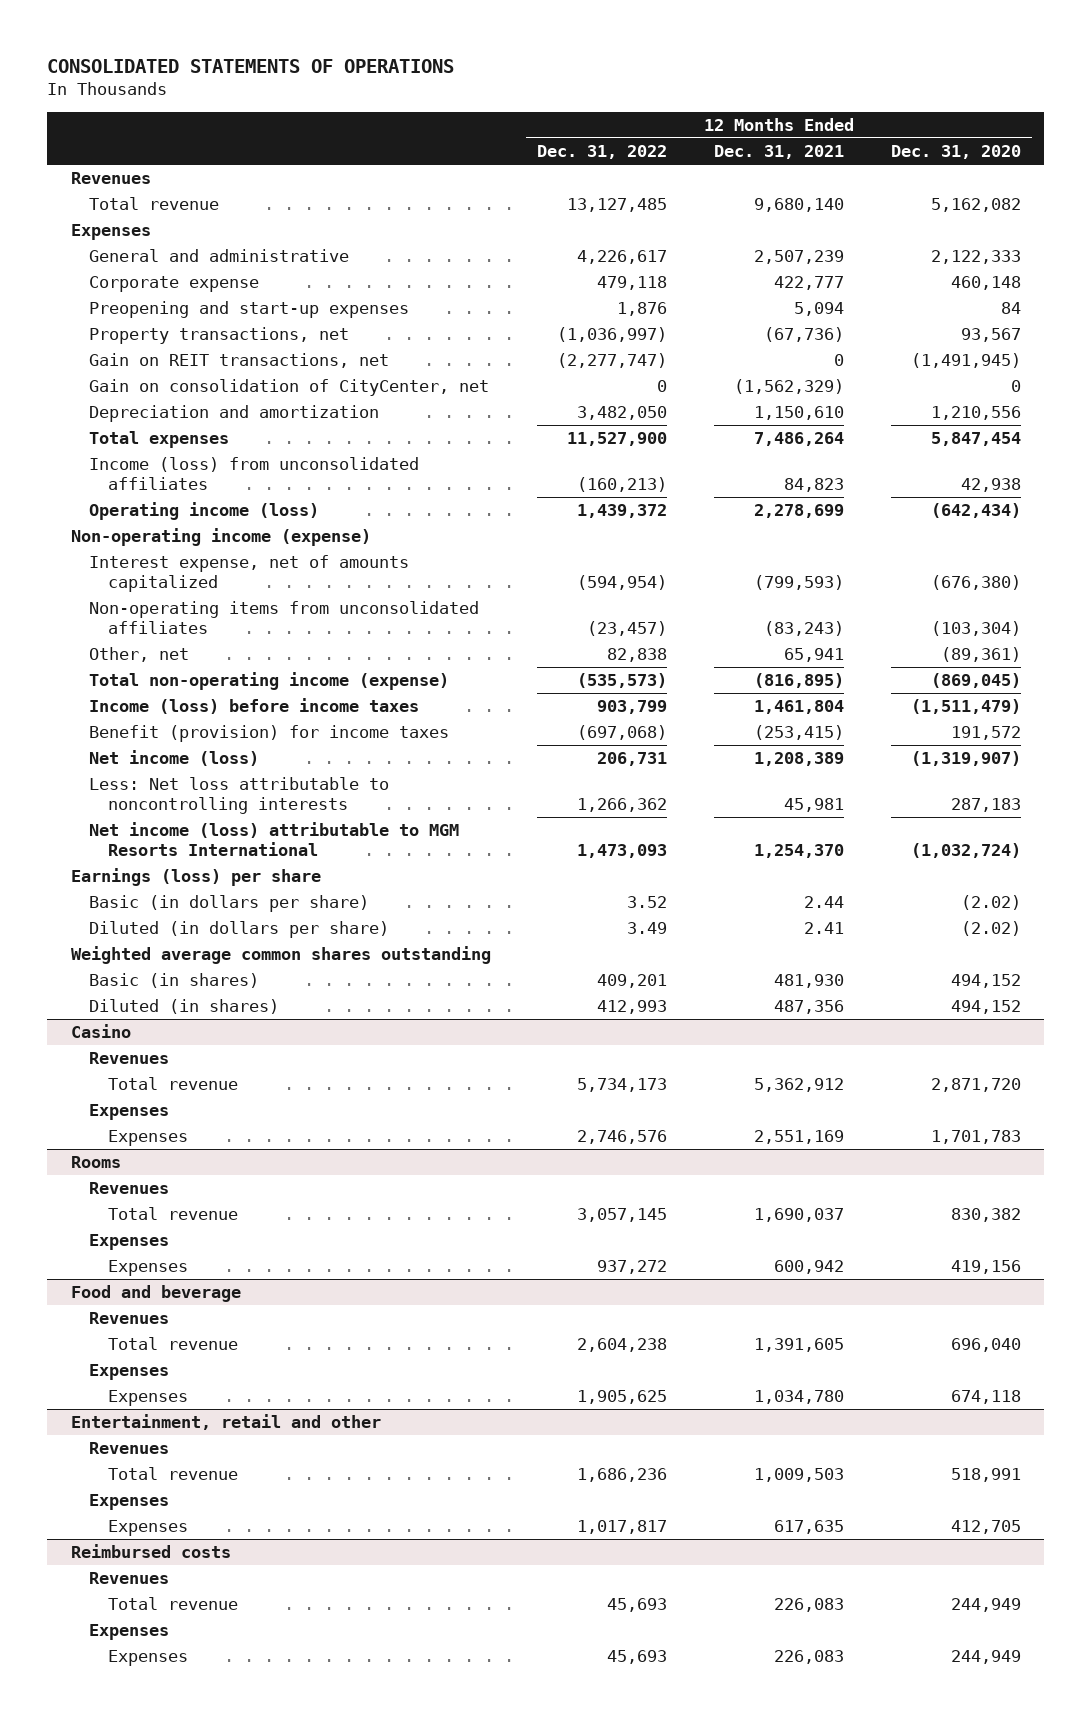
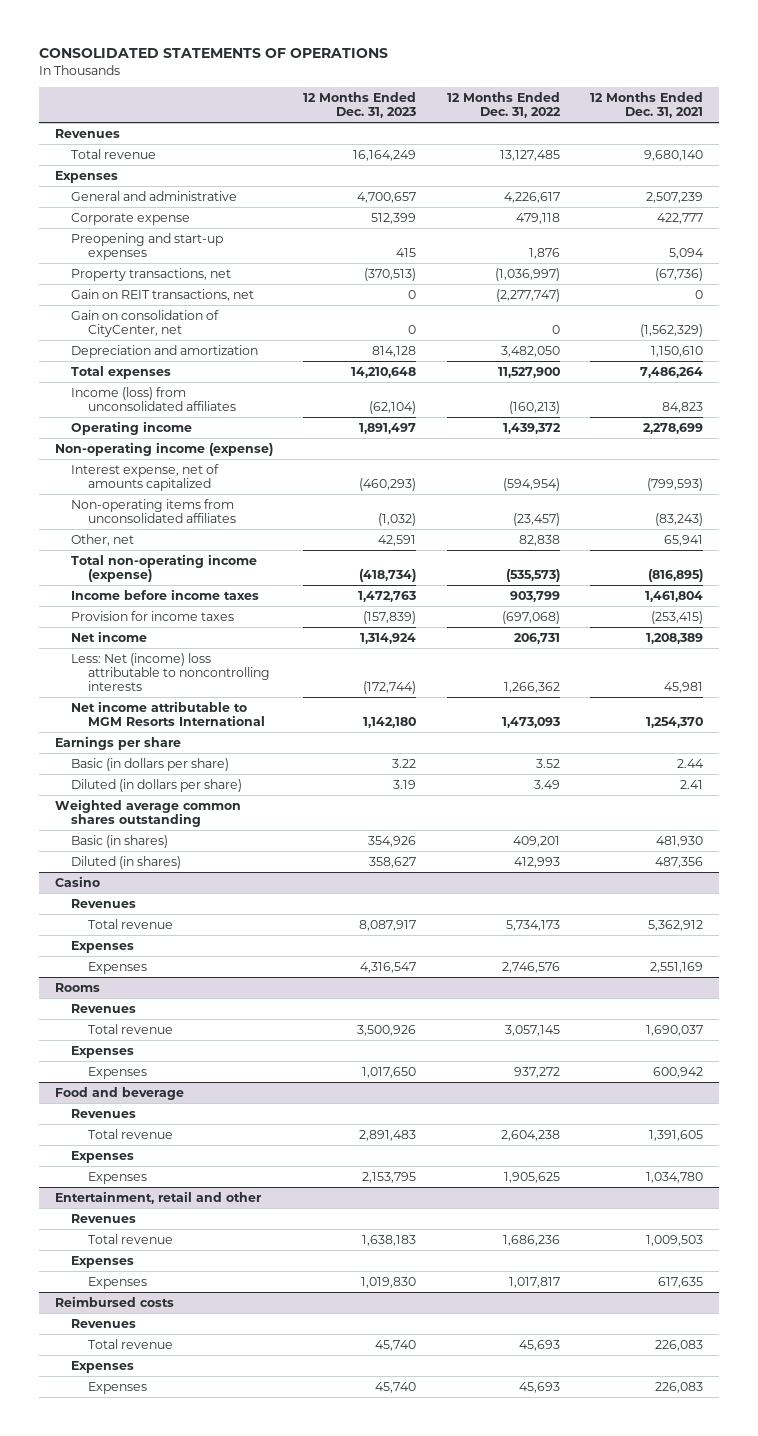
[890,144,1021,159] Dec. 31, 2020 -> none
none -> [303,91,417,119] 12 Months Ended Dec. 31, 2023
[89,502,320,521] Operating income (loss) -> [71,420,193,435] Operating income
[89,698,420,715] Income (loss) before income taxes -> [71,588,260,600] Income before income taxes
[89,725,450,743] Benefit (provision) for income taxes -> [71,610,235,621] Provision for income taxes
[89,750,260,767] Net income (loss) -> [71,630,148,642] Net income
[89,777,390,815] Less: Net loss attributable to noncontrolling interests -> [71,652,271,692] Less: Net (income) loss attributable to noncontrolling interests
[89,822,460,857] Net income (loss) attributable to MGM Resorts International -> [71,700,266,726] Net income attributable to MGM Resorts International
[70,868,321,887] Earnings (loss) per share -> [54,735,181,750] Earnings per share

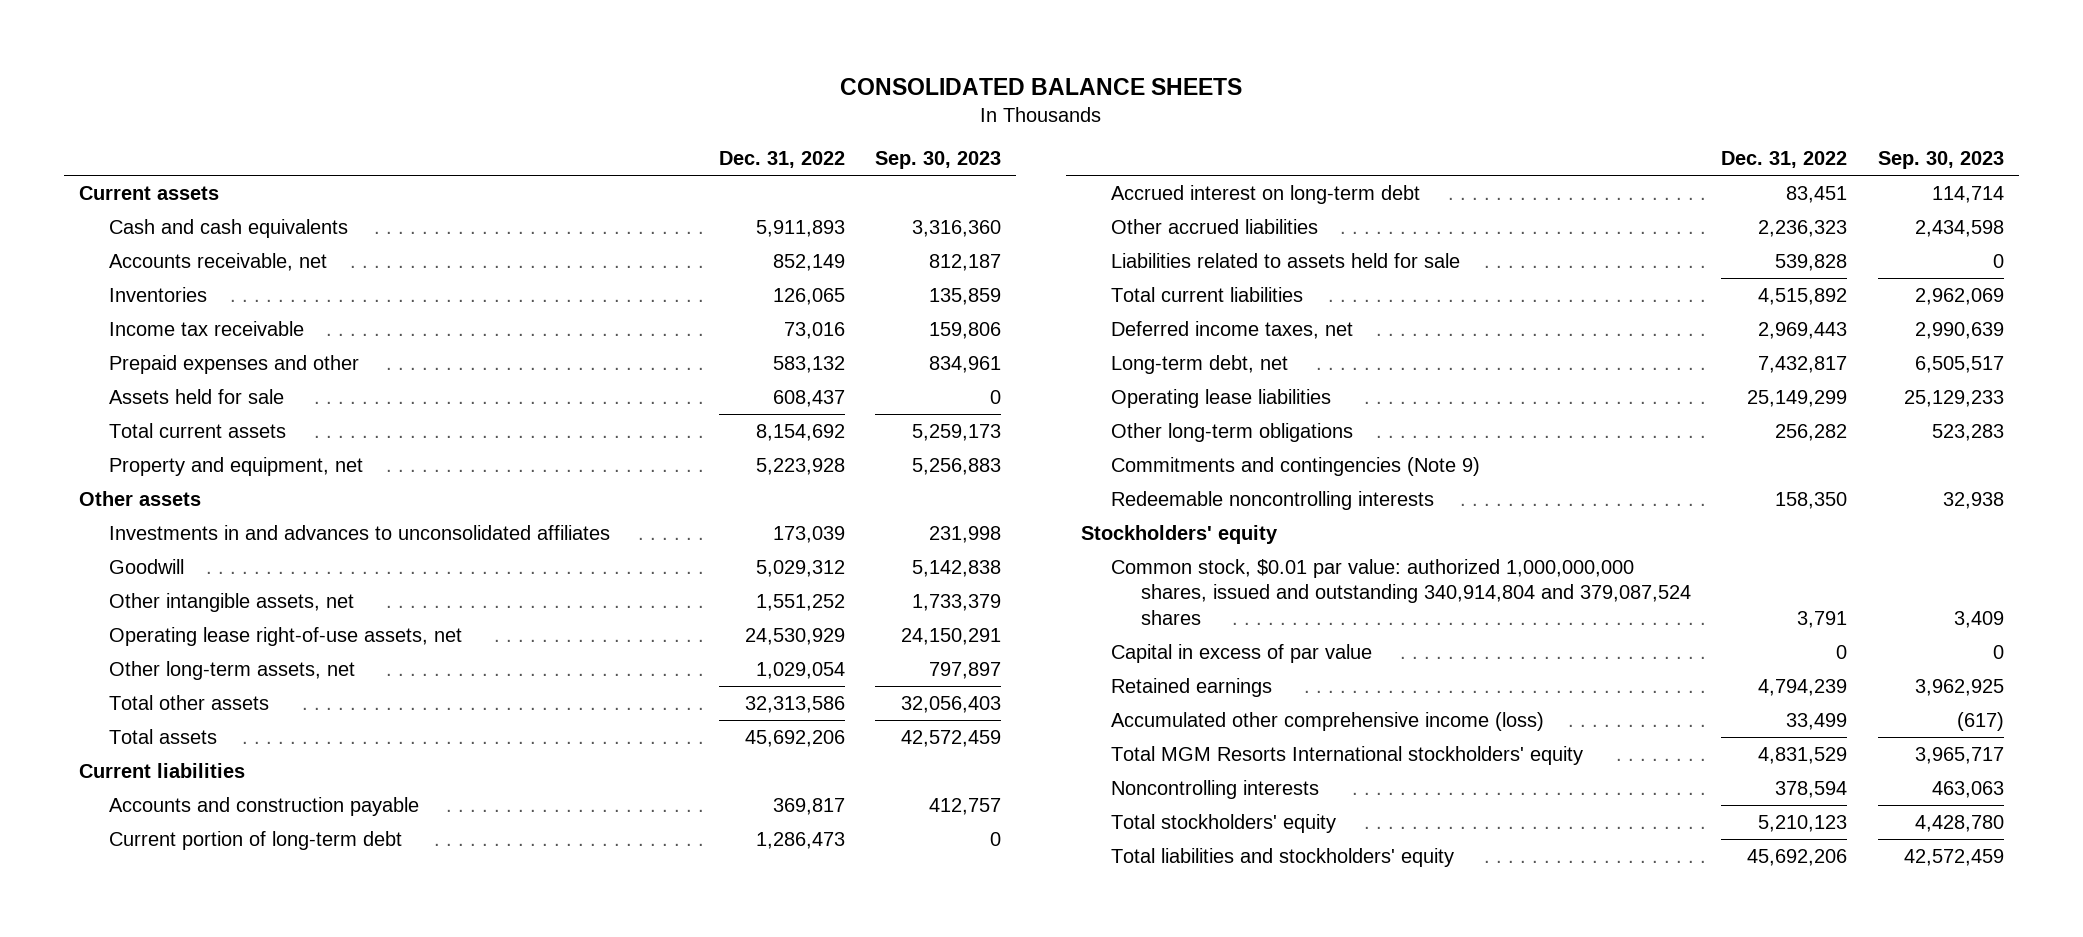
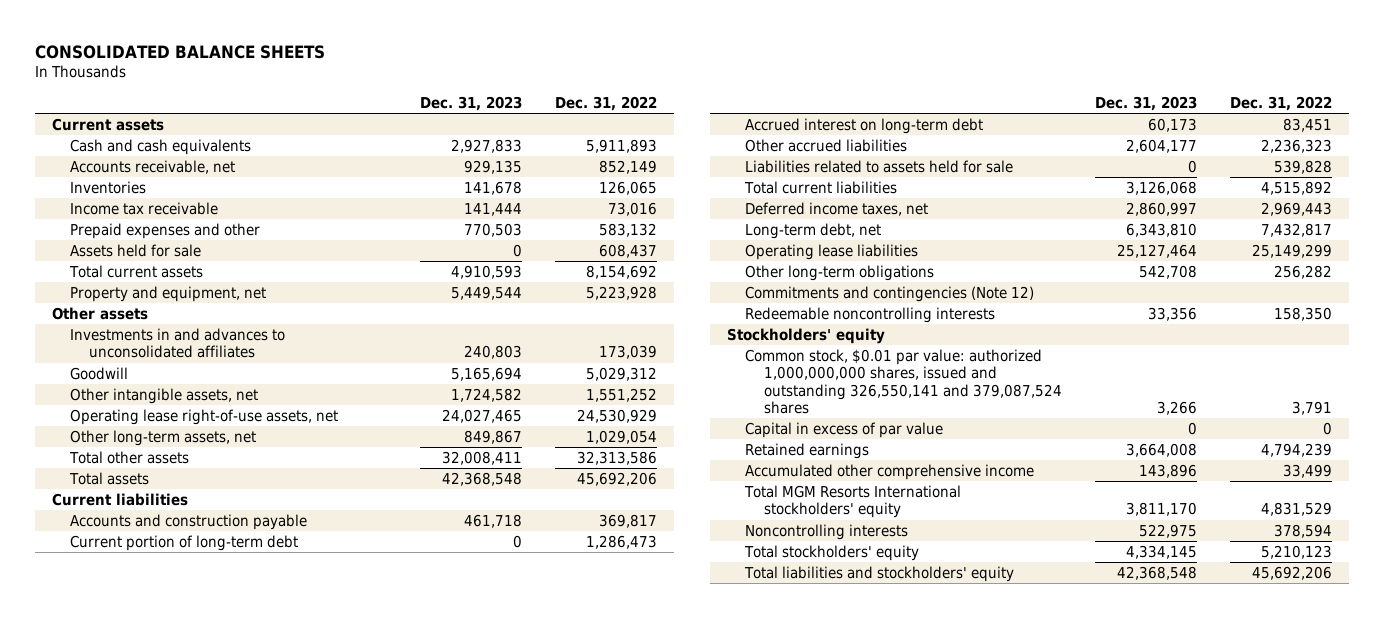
[875,151,1002,170] Sep. 30, 2023 -> none
none -> [420,95,523,111] Dec. 31, 2023
[1111,456,1481,476] Commitments and contingencies (Note 9) -> [745,285,1035,302] Commitments and contingencies (Note 12)
[1111,558,1692,625] Common stock, $0.01 par value: authorized 1,000,000,000 shares, issued and outstanding 340,914,804 and 379,087,524 shares -> [745,348,1062,414] Common stock, $0.01 par value: authorized 1,000,000,000 shares, issued and outstanding 326,550,141 and 379,087,524 shares
[1111,711,1545,731] Accumulated other comprehensive income (loss) -> [745,463,1035,480] Accumulated other comprehensive income

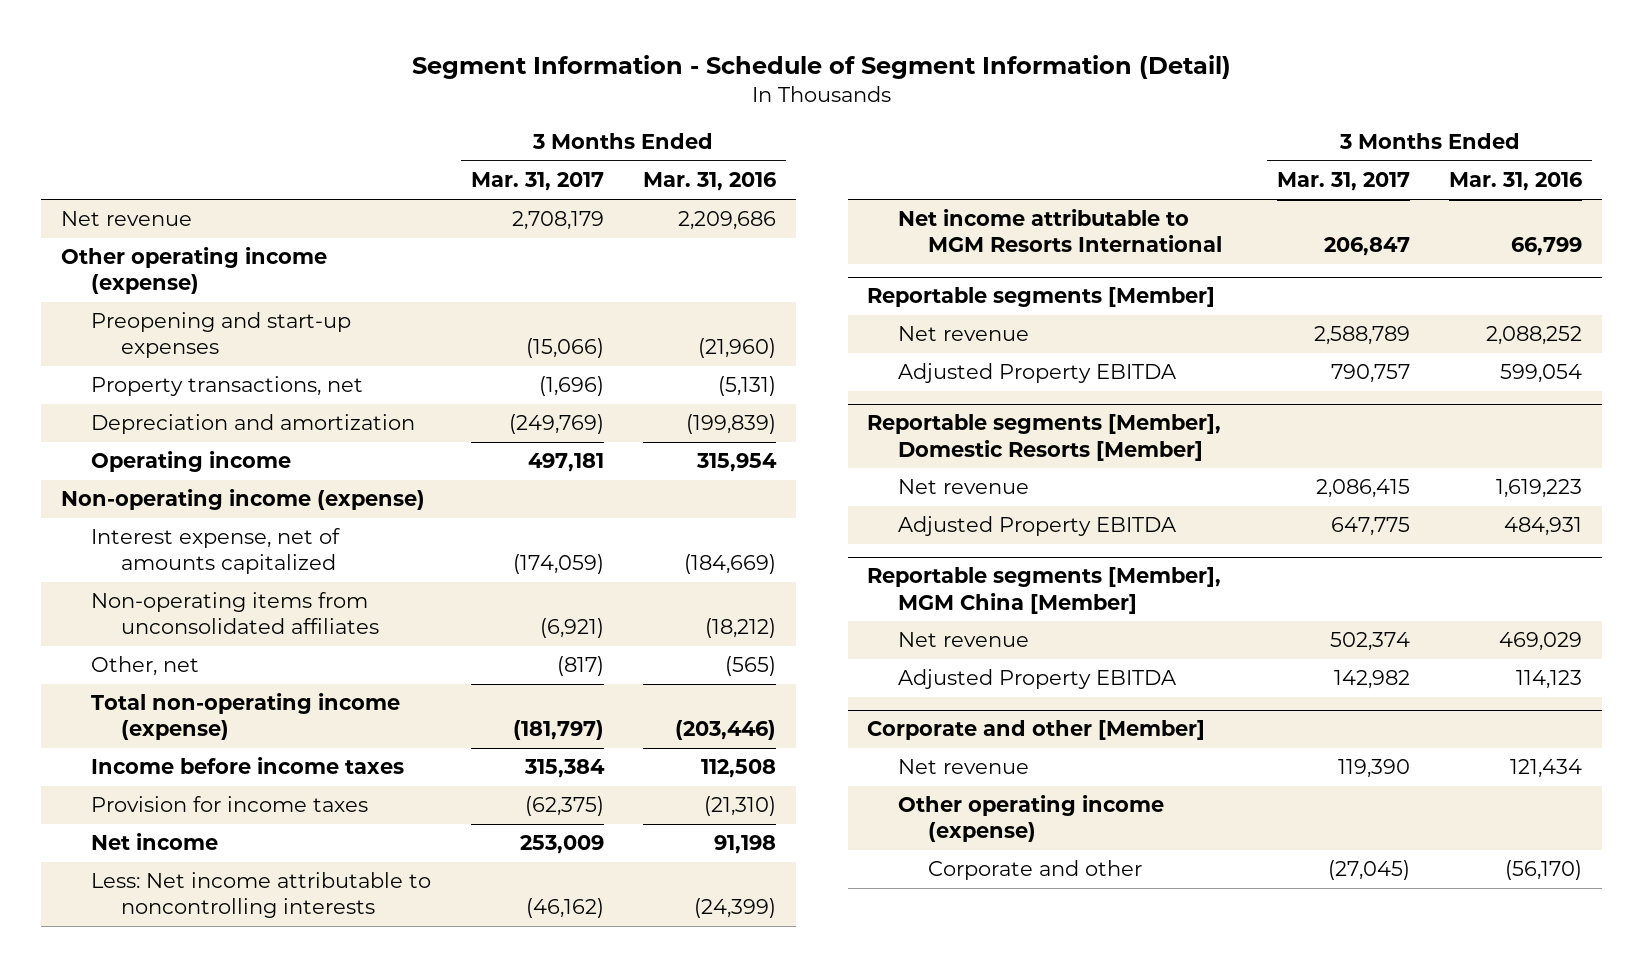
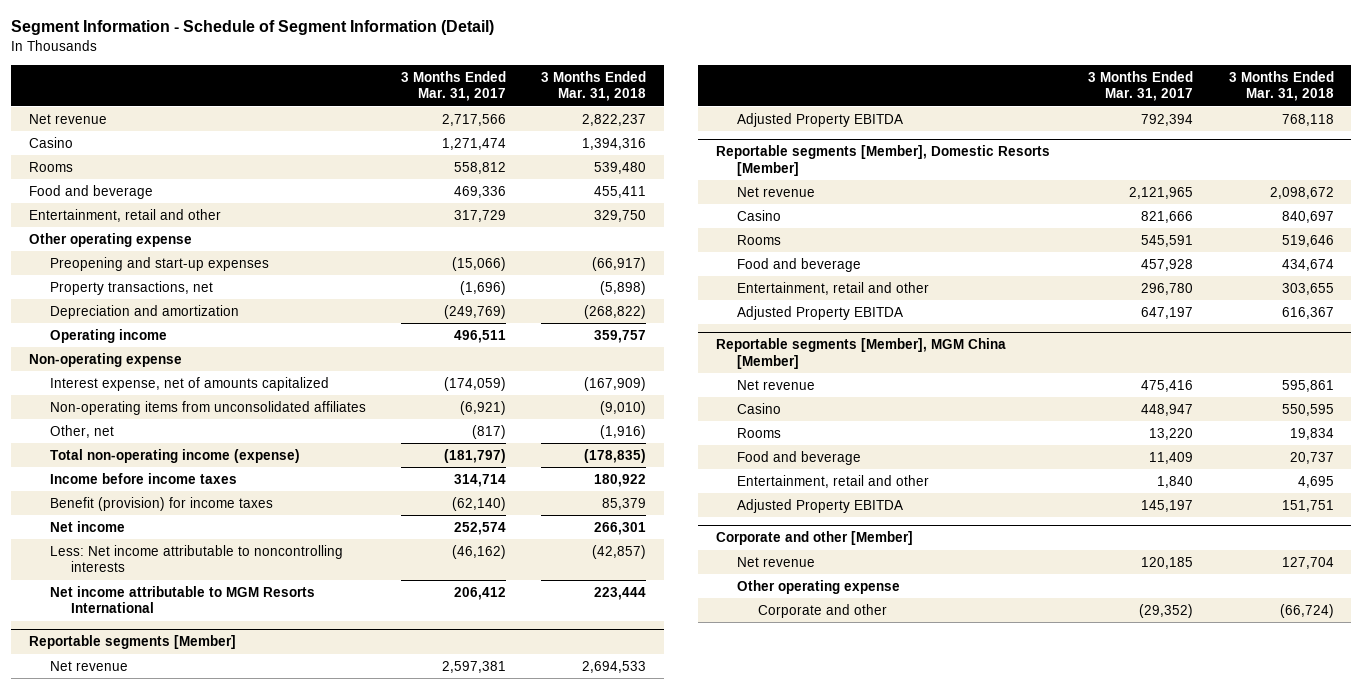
[643,172,777,192] Mar. 31, 2016 -> none
none -> [541,70,647,102] 3 Months Ended Mar. 31, 2018
[511,211,604,231] 2,708,179 -> [442,113,507,126] 2,717,566
none -> [28,136,73,148] Casino
none -> [28,161,73,172] Rooms
none -> [28,184,153,199] Food and beverage
none -> [28,208,221,222] Entertainment, retail and other
[61,247,328,295] Other operating income (expense) -> [28,232,192,247] Other operating expense
[527,453,604,473] 497,181 -> [454,329,507,343] 496,511
[61,489,426,511] Non-operating income (expense) -> [28,352,182,367] Non-operating expense
[523,759,605,779] 315,384 -> [454,473,507,487] 314,714
[91,796,369,813] Provision for income taxes -> [49,496,273,511] Benefit (provision) for income taxes
[524,796,604,817] (62,375) -> [452,496,507,511] (62,140)
[519,835,604,855] 253,009 -> [454,521,507,535] 252,574
[1324,237,1411,257] 206,847 -> [454,586,507,600] 206,412
[1314,326,1411,346] 2,588,789 -> [442,660,507,673] 2,597,381
[1331,364,1411,384] 790,757 -> [1141,113,1194,126] 792,394
[1316,479,1411,499] 2,086,415 -> [1129,186,1194,199] 2,121,965
none -> [737,209,782,221] Casino
none -> [737,234,782,245] Rooms
none -> [737,257,862,272] Food and beverage
none -> [737,281,930,295] Entertainment, retail and other
[1331,517,1411,537] 647,775 -> [1141,306,1194,319] 647,197
[1330,632,1411,652] 502,374 -> [1141,379,1194,392] 475,416
none -> [737,402,782,414] Casino
none -> [737,427,782,438] Rooms
none -> [737,450,862,465] Food and beverage
none -> [737,474,930,488] Entertainment, retail and other
[1334,670,1411,690] 142,982 -> [1141,499,1194,512] 145,197
[1338,759,1411,779] 119,390 -> [1141,556,1194,569] 120,185
[897,795,1164,843] Other operating income (expense) -> [737,579,901,594] Other operating expense
[1328,860,1411,881] (27,045) -> [1139,603,1194,618] (29,352)

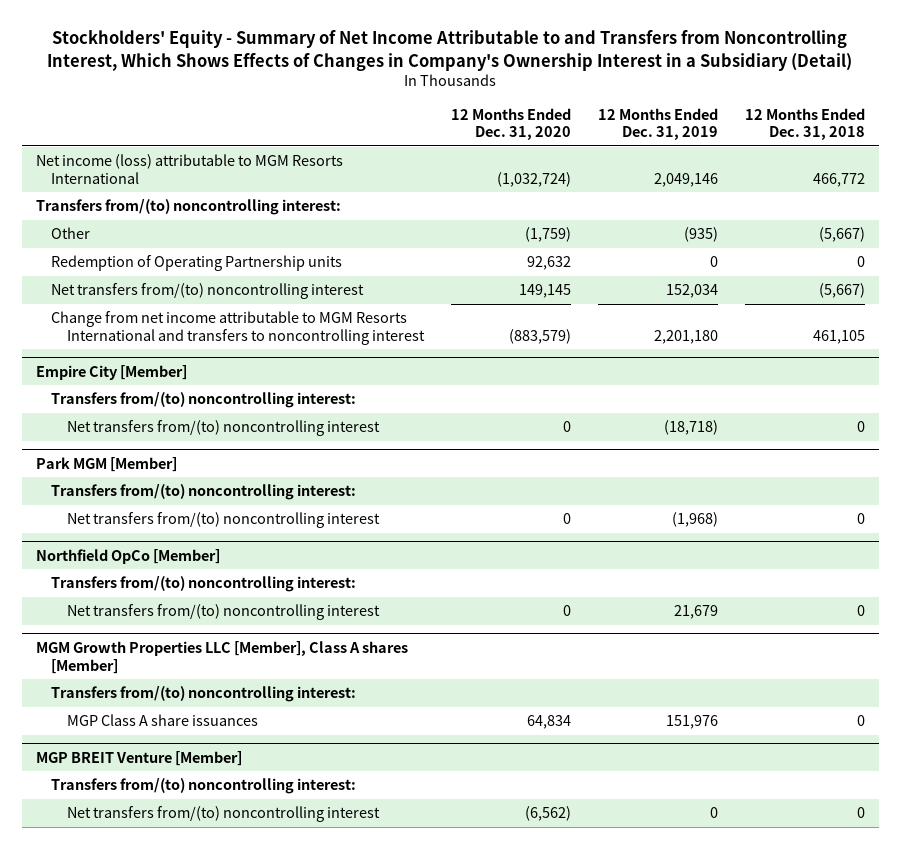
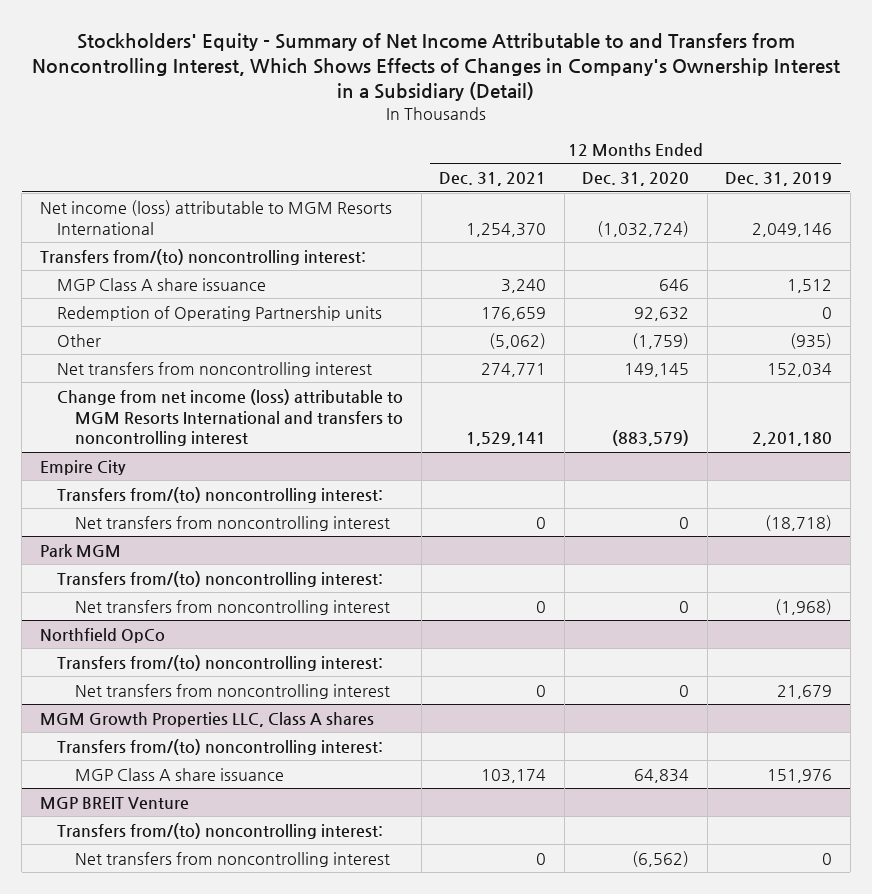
[745,107,866,141] 12 Months Ended Dec. 31, 2018 -> none
none -> [439,171,547,186] Dec. 31, 2021
none -> [57,277,267,291] MGP Class A share issuance
[51,227,91,240] Other -> [57,333,102,347] Other
[51,283,365,300] Net transfers from/(to) noncontrolling interest -> [57,361,373,377] Net transfers from noncontrolling interest
[51,311,426,345] Change from net income attributable to MGM Resorts International and transfers to noncontrolling interest -> [57,388,404,447] Change from net income (loss) attributable to MGM Resorts International and transfers to noncontrolling interest
[35,364,187,380] Empire City [Member] -> [39,459,126,475] Empire City
[67,420,381,437] Net transfers from/(to) noncontrolling interest -> [75,515,391,531] Net transfers from noncontrolling interest
[35,456,177,472] Park MGM [Member] -> [39,543,121,557] Park MGM
[67,512,381,529] Net transfers from/(to) noncontrolling interest -> [75,599,391,615] Net transfers from noncontrolling interest
[35,548,220,564] Northfield OpCo [Member] -> [39,627,165,643] Northfield OpCo
[67,604,381,621] Net transfers from/(to) noncontrolling interest -> [75,683,391,699] Net transfers from noncontrolling interest
[35,640,408,674] MGM Growth Properties LLC [Member], Class A shares [Member] -> [39,711,374,727] MGM Growth Properties LLC, Class A shares
[67,714,259,727] MGP Class A share issuances -> [75,767,285,781] MGP Class A share issuance
[35,750,242,766] MGP BREIT Venture [Member] -> [39,796,189,809] MGP BREIT Venture
[67,806,381,823] Net transfers from/(to) noncontrolling interest -> [75,851,391,867] Net transfers from noncontrolling interest

